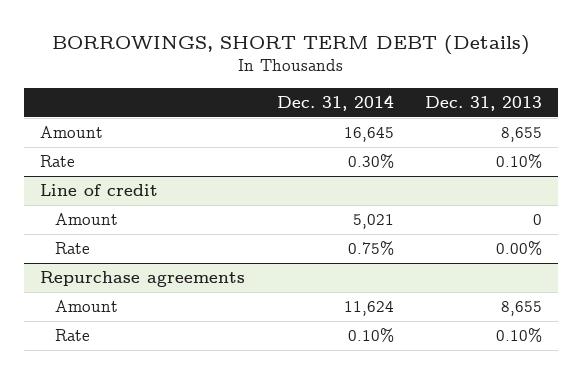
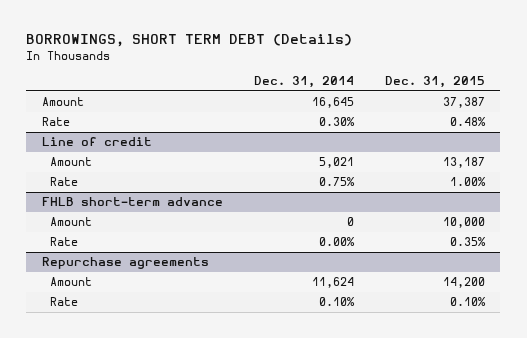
[425,95,543,111] Dec. 31, 2013 -> none
none -> [384,76,485,89] Dec. 31, 2015
none -> [41,197,223,207] FHLB short-term advance
none -> [50,217,93,227] Amount
none -> [50,237,79,247] Rate

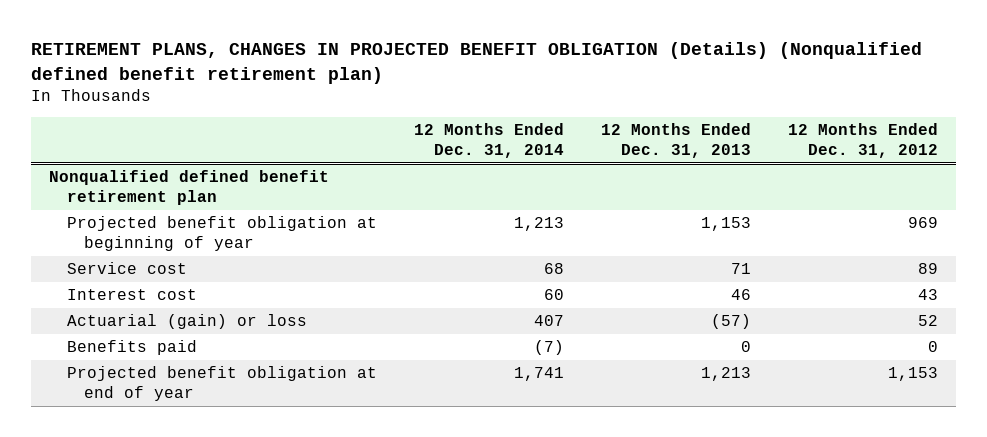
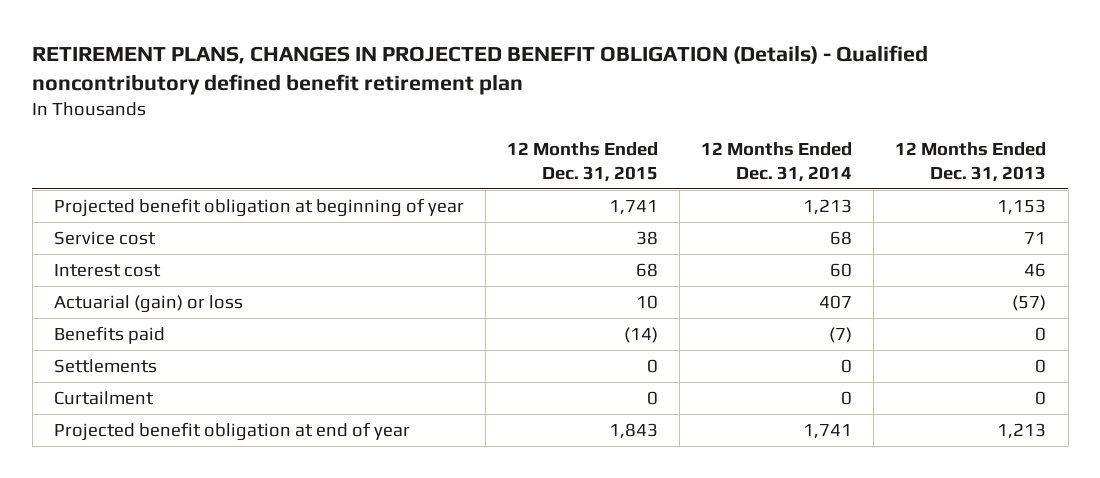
[30,42,922,84] RETIREMENT PLANS, CHANGES IN PROJECTED BENEFIT OBLIGATION (Details) (Nonqualified defined benefit retirement plan) -> [32,44,929,95] RETIREMENT PLANS, CHANGES IN PROJECTED BENEFIT OBLIGATION (Details) - Qualified noncontributory defined benefit retirement plan
[787,122,938,159] 12 Months Ended Dec. 31, 2012 -> none
none -> [507,142,659,182] 12 Months Ended Dec. 31, 2015
[49,170,330,206] Nonqualified defined benefit retirement plan -> none
none -> [53,359,157,374] Settlements
none -> [53,391,154,406] Curtailment

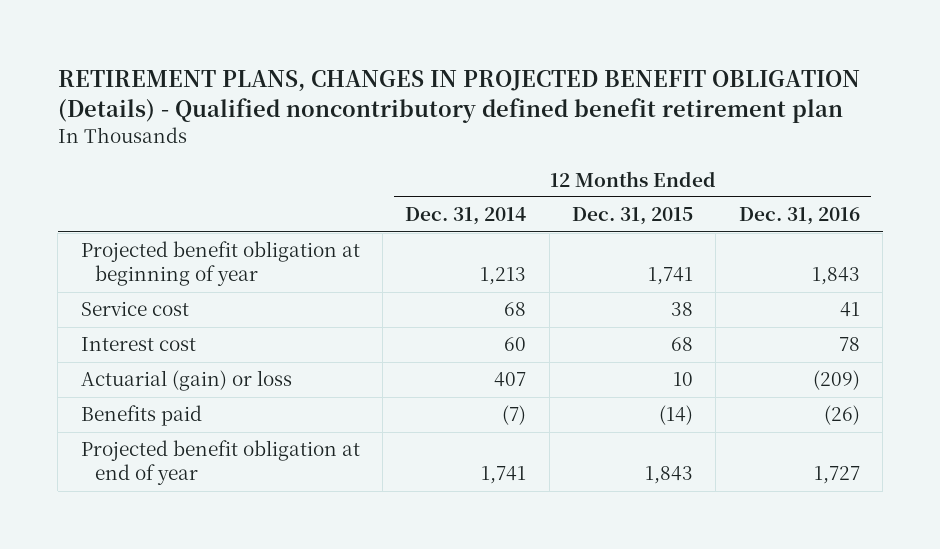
[895,142,1047,182] 12 Months Ended Dec. 31, 2013 -> none
none -> [738,207,860,226] Dec. 31, 2016
[53,359,157,374] Settlements -> none
[53,391,154,406] Curtailment -> none

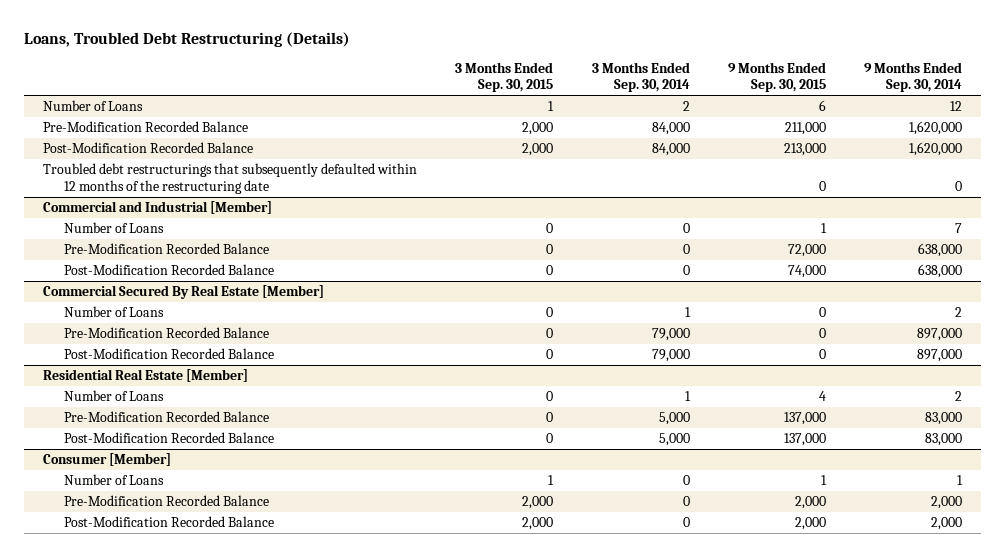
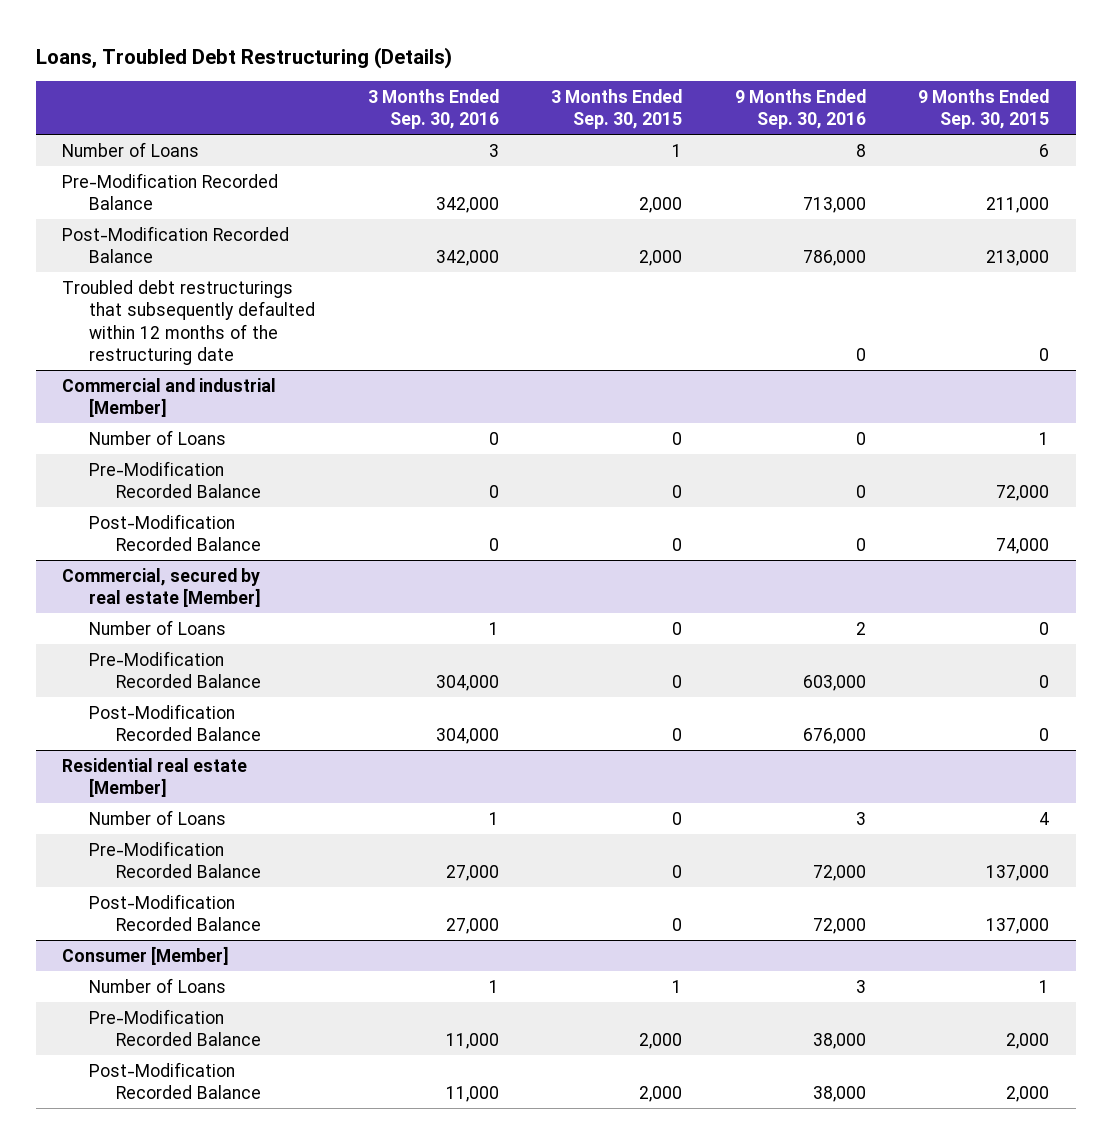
[591,61,690,93] 3 Months Ended Sep. 30, 2014 -> none
[864,61,963,93] 9 Months Ended Sep. 30, 2014 -> none
none -> [367,88,499,130] 3 Months Ended Sep. 30, 2016
none -> [734,88,866,130] 9 Months Ended Sep. 30, 2016
[42,201,272,215] Commercial and Industrial [Member] -> [62,377,277,418] Commercial and industrial [Member]
[42,285,324,300] Commercial Secured By Real Estate [Member] -> [62,567,262,608] Commercial, secured by real estate [Member]
[42,369,248,383] Residential Real Estate [Member] -> [62,757,248,798] Residential real estate [Member]

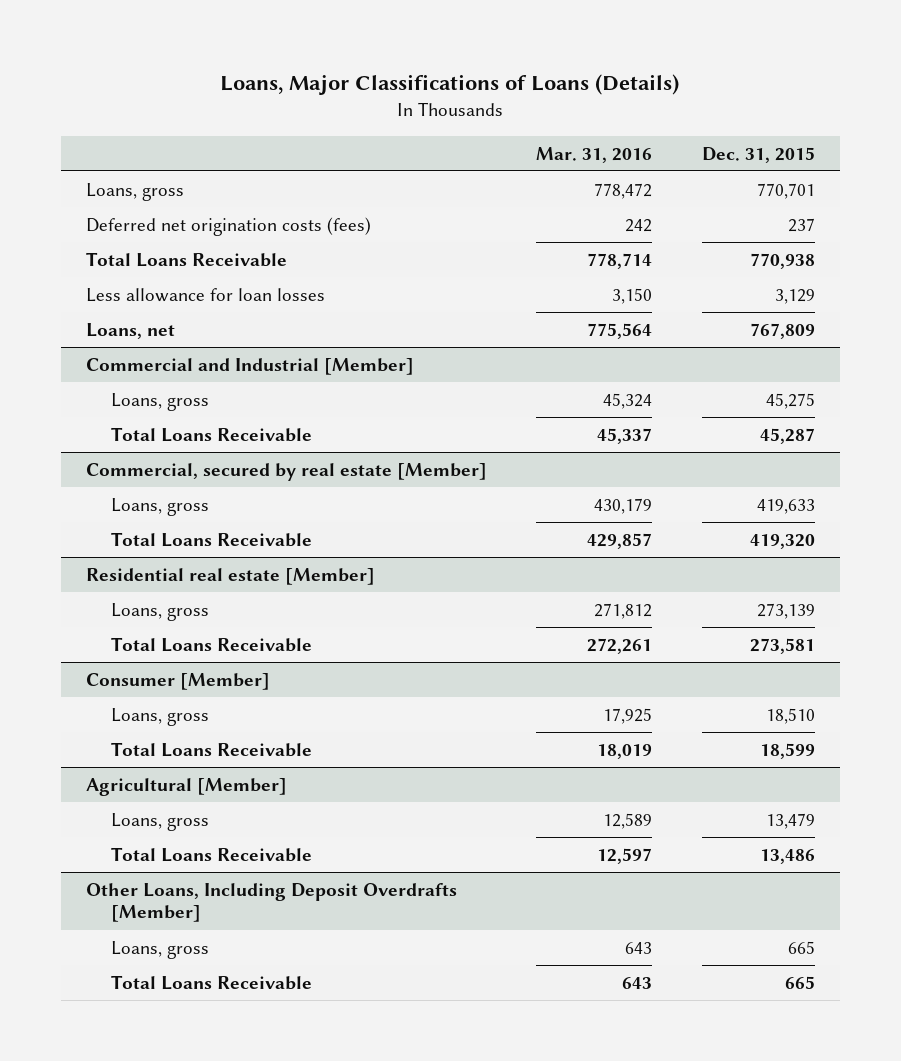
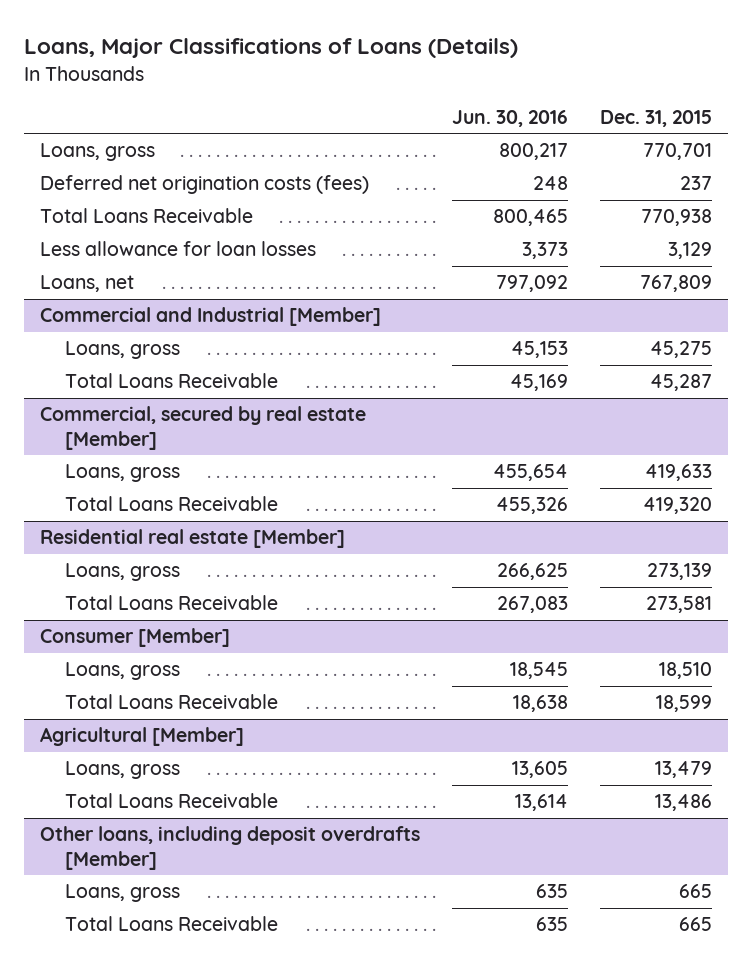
[536,146,653,163] Mar. 31, 2016 -> none
none -> [451,109,568,127] Jun. 30, 2016
[85,882,457,923] Other Loans, Including Deposit Overdrafts [Member] -> [39,826,420,870] Other loans, including deposit overdrafts [Member]

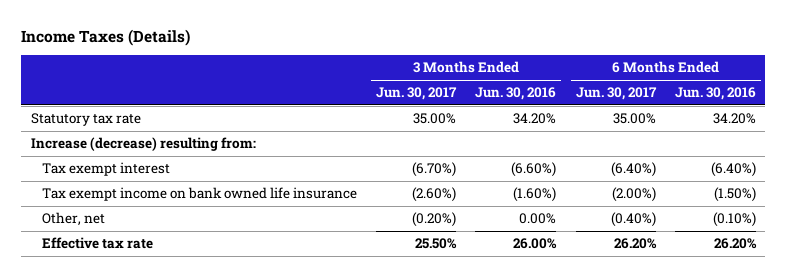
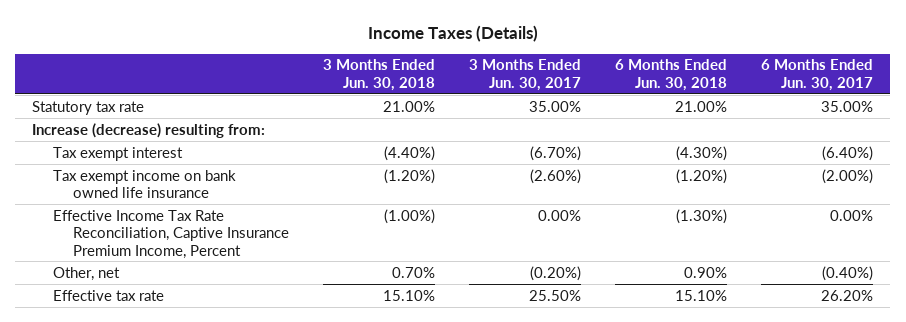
[475,87,557,101] Jun. 30, 2016 -> none
[674,87,756,101] Jun. 30, 2016 -> none
none -> [323,59,436,91] 3 Months Ended Jun. 30, 2018
none -> [615,59,728,91] 6 Months Ended Jun. 30, 2018
none -> [52,209,290,259] Effective Income Tax Rate Reconciliation, Captive Insurance Premium Income, Percent

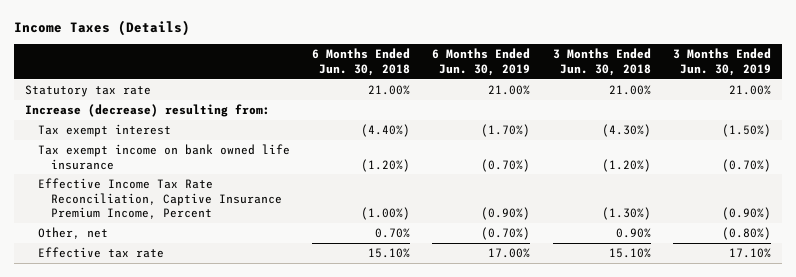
[469,59,582,91] 3 Months Ended Jun. 30, 2017 -> none
[761,59,874,91] 6 Months Ended Jun. 30, 2017 -> none
none -> [432,48,531,76] 6 Months Ended Jun. 30, 2019
none -> [672,48,771,76] 3 Months Ended Jun. 30, 2019
[384,145,436,161] (4.40%) -> [601,124,651,138] (4.30%)
[676,145,728,161] (4.30%) -> [361,124,411,138] (4.40%)
[384,208,436,224] (1.00%) -> [601,207,651,221] (1.30%)
[676,208,728,224] (1.30%) -> [361,207,411,221] (1.00%)
[392,266,436,278] 0.70% -> [615,228,651,239] 0.90%
[684,266,728,278] 0.90% -> [375,228,411,239] 0.70%

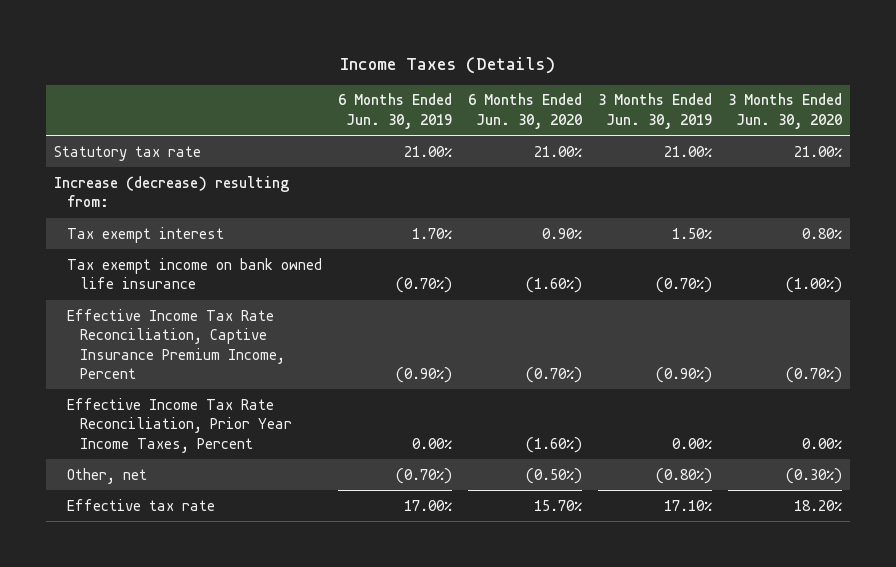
[312,48,411,76] 6 Months Ended Jun. 30, 2018 -> none
[552,48,651,76] 3 Months Ended Jun. 30, 2018 -> none
none -> [467,93,582,129] 6 Months Ended Jun. 30, 2020
none -> [727,93,842,129] 3 Months Ended Jun. 30, 2020
[481,124,531,138] (1.70%) -> [411,227,452,239] 1.70%
[721,124,771,138] (1.50%) -> [671,227,712,239] 1.50%
none -> [66,397,292,453] Effective Income Tax Rate Reconciliation, Prior Year Income Taxes, Percent

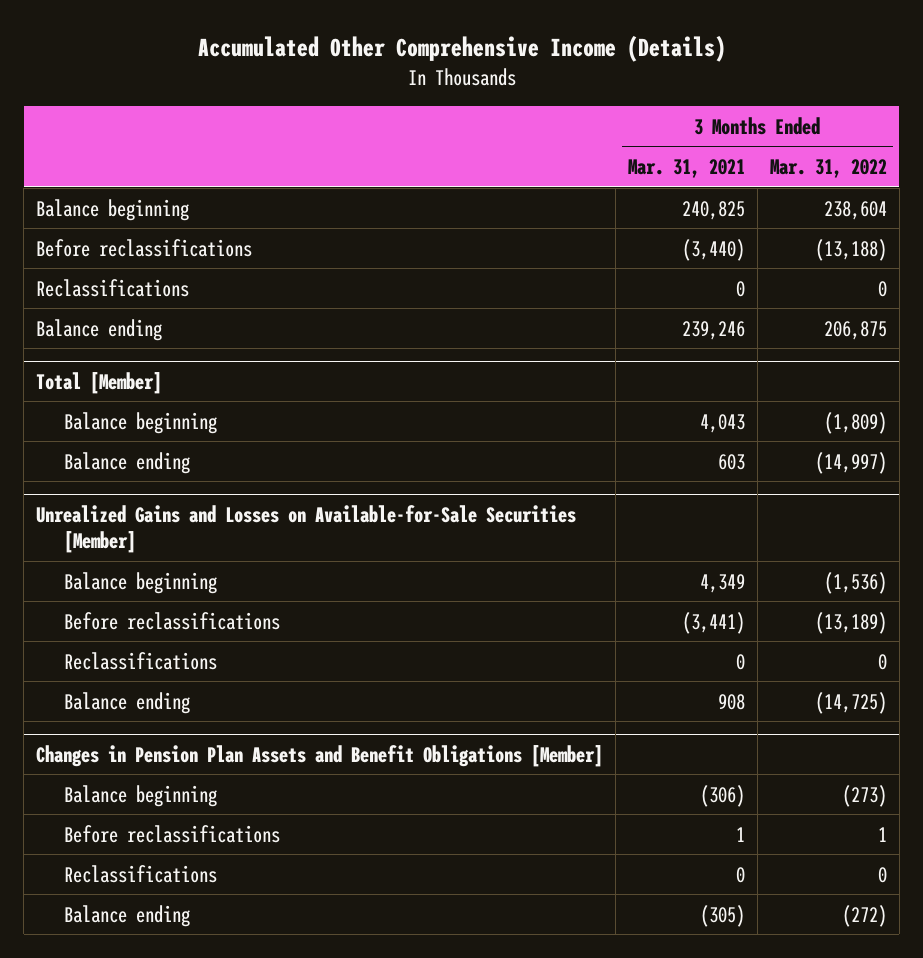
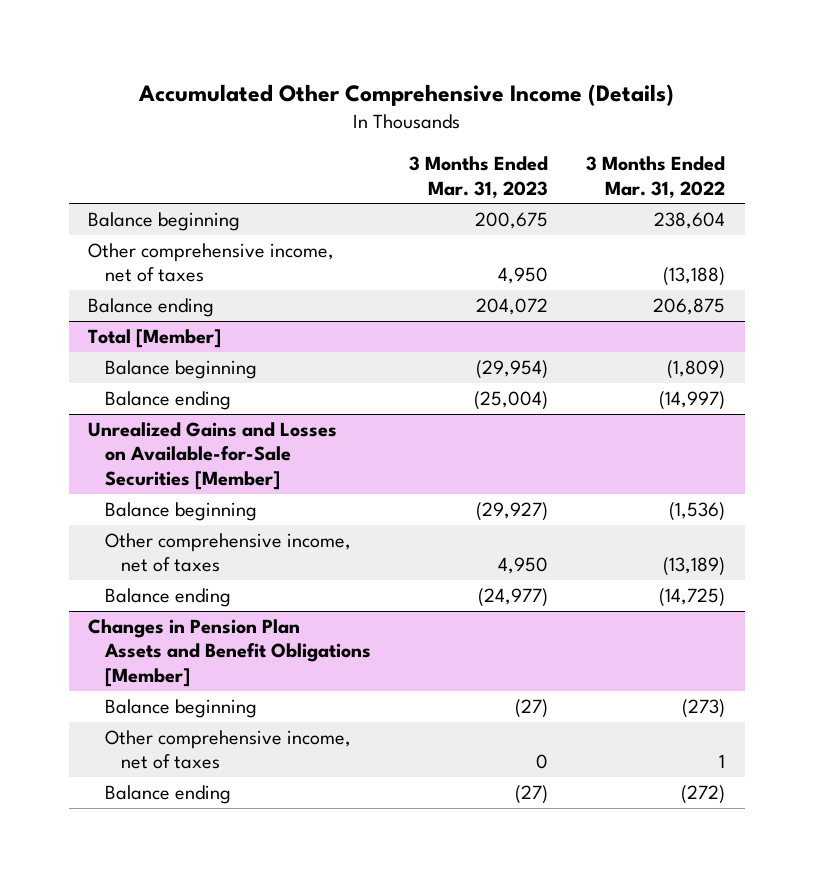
[628,158,746,178] Mar. 31, 2021 -> none
none -> [409,156,549,198] 3 Months Ended Mar. 31, 2023
[36,278,190,297] Reclassifications -> none
[36,238,253,257] Before reclassifications -> [88,243,335,283] Other comprehensive income, net of taxes
[63,651,217,670] Reclassifications -> none
[63,611,280,630] Before reclassifications -> [104,533,351,573] Other comprehensive income, net of taxes
[63,864,217,883] Reclassifications -> none
[63,824,280,843] Before reclassifications -> [104,730,351,770] Other comprehensive income, net of taxes

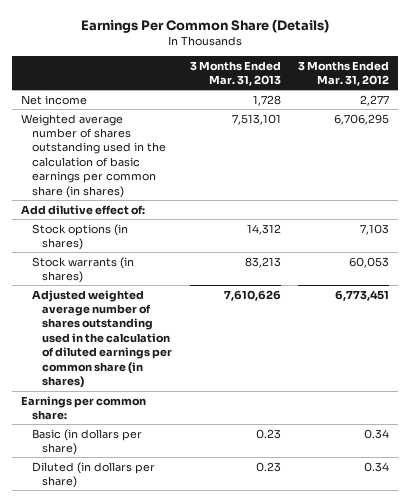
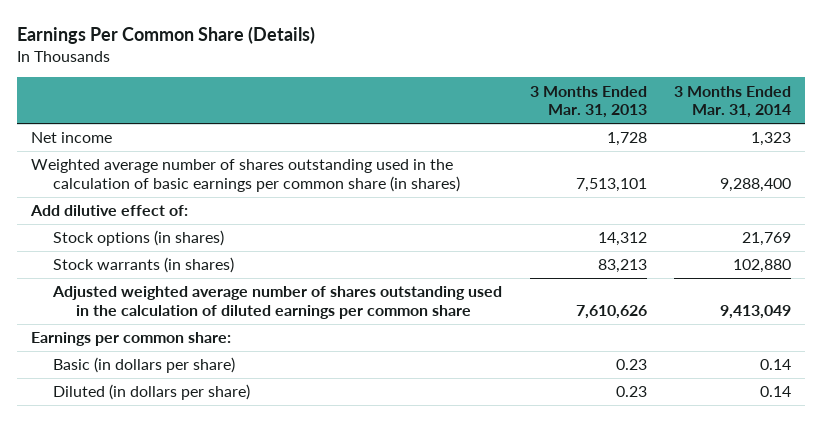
[298,60,390,86] 3 Months Ended Mar. 31, 2012 -> none
none -> [674,85,792,119] 3 Months Ended Mar. 31, 2014
[31,289,173,389] Adjusted weighted average number of shares outstanding used in the calculation of diluted earnings per common share (in shares) -> [52,286,503,319] Adjusted weighted average number of shares outstanding used in the calculation of diluted earnings per common share

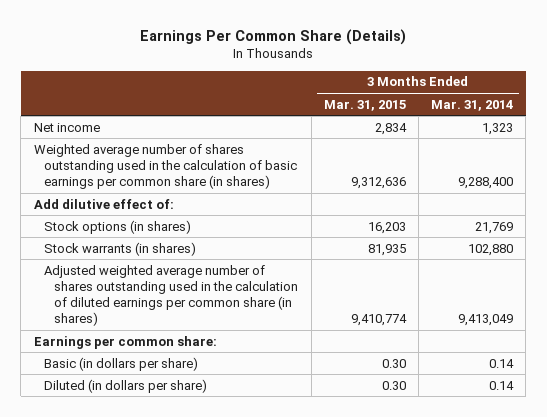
[529,85,647,119] 3 Months Ended Mar. 31, 2013 -> none
none -> [323,99,406,111] Mar. 31, 2015
[52,286,503,319] Adjusted weighted average number of shares outstanding used in the calculation of diluted earnings per common share -> [44,264,299,327] Adjusted weighted average number of shares outstanding used in the calculation of diluted earnings per common share (in shares)

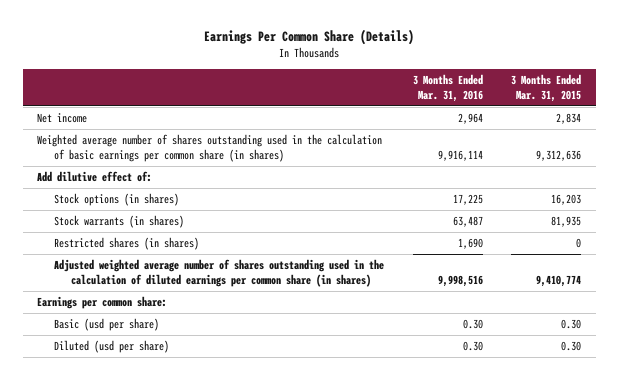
[431,99,514,111] Mar. 31, 2014 -> none
none -> [412,73,483,102] 3 Months Ended Mar. 31, 2016
none -> [54,237,200,251] Restricted shares (in shares)
[44,356,199,371] Basic (in dollars per share) -> [54,318,160,332] Basic (usd per share)
[44,378,208,393] Diluted (in dollars per share) -> [54,340,170,354] Diluted (usd per share)

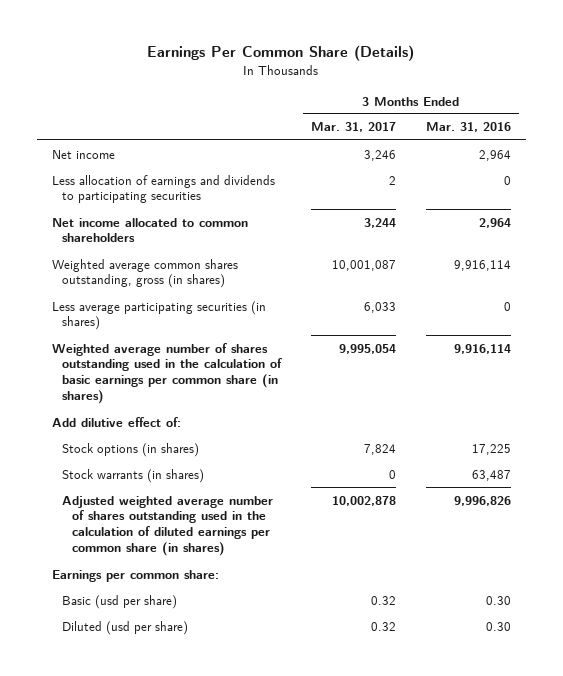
[511,73,582,102] 3 Months Ended Mar. 31, 2015 -> none
none -> [310,122,396,133] Mar. 31, 2017
none -> [51,174,275,204] Less allocation of earnings and dividends to participating securities
none -> [51,217,248,243] Net income allocated to common shareholders
none -> [51,258,238,289] Weighted average common shares outstanding, gross (in shares)
none -> [51,300,266,331] Less average participating securities (in shares)
[54,237,200,251] Restricted shares (in shares) -> none
[437,275,483,288] 9,998,516 -> [453,495,511,506] 9,996,826

